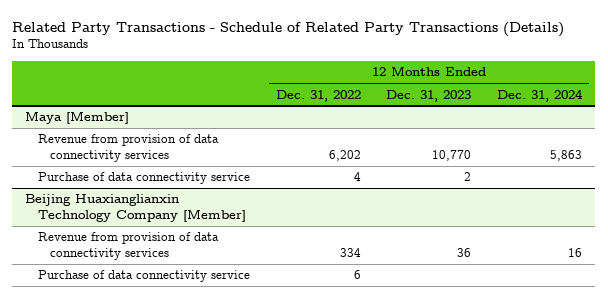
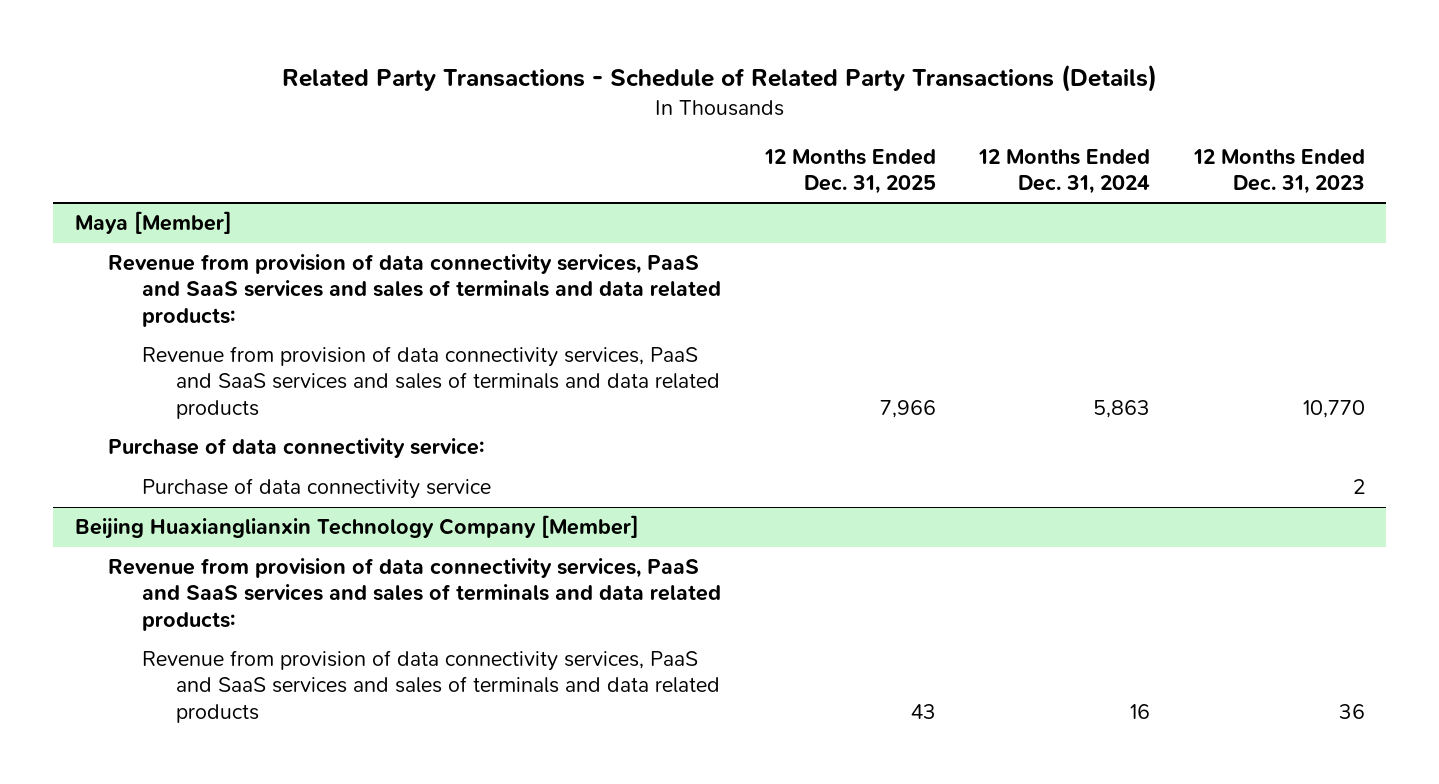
[275,89,361,102] Dec. 31, 2022 -> none
none -> [763,148,936,194] 12 Months Ended Dec. 31, 2025
none -> [108,254,722,327] Revenue from provision of data connectivity services, PaaS and SaaS services and sales of terminals and data related products:
[37,134,219,163] Revenue from provision of data connectivity services -> [142,346,720,419] Revenue from provision of data connectivity services, PaaS and SaaS services and sales of terminals and data related products
none -> [108,438,485,459] Purchase of data connectivity service:
[37,270,250,283] Purchase of data connectivity service -> none
none -> [108,558,722,631] Revenue from provision of data connectivity services, PaaS and SaaS services and sales of terminals and data related products:
[37,232,219,261] Revenue from provision of data connectivity services -> [142,650,720,723] Revenue from provision of data connectivity services, PaaS and SaaS services and sales of terminals and data related products

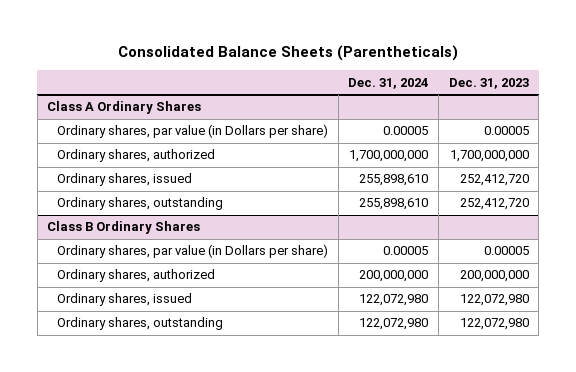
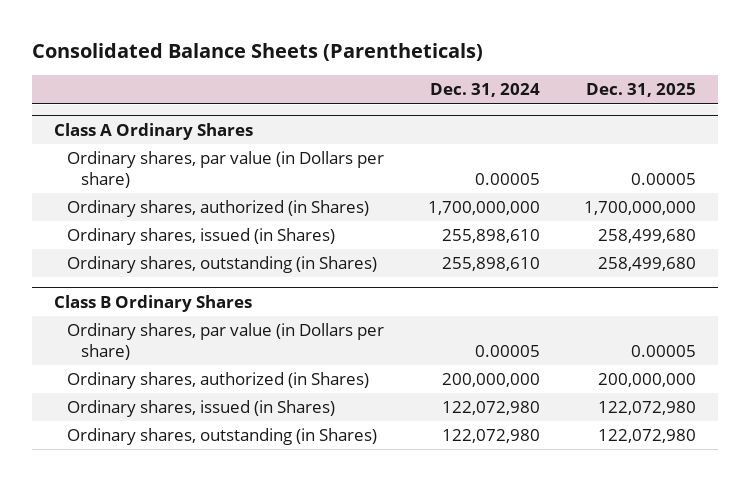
[448,77,529,89] Dec. 31, 2023 -> none
none -> [586,83,697,98] Dec. 31, 2025
[57,149,216,163] Ordinary shares, authorized -> [67,200,370,218] Ordinary shares, authorized (in Shares)
[57,173,193,187] Ordinary shares, issued -> [67,228,336,246] Ordinary shares, issued (in Shares)
[57,197,224,211] Ordinary shares, outstanding -> [67,256,378,274] Ordinary shares, outstanding (in Shares)
[57,269,216,283] Ordinary shares, authorized -> [67,372,370,390] Ordinary shares, authorized (in Shares)
[57,293,193,307] Ordinary shares, issued -> [67,400,336,418] Ordinary shares, issued (in Shares)
[57,317,224,331] Ordinary shares, outstanding -> [67,428,378,446] Ordinary shares, outstanding (in Shares)

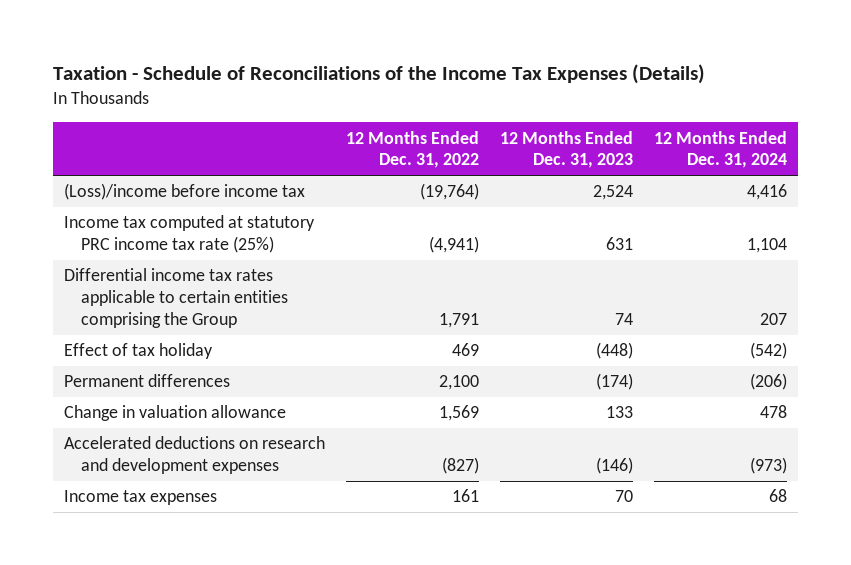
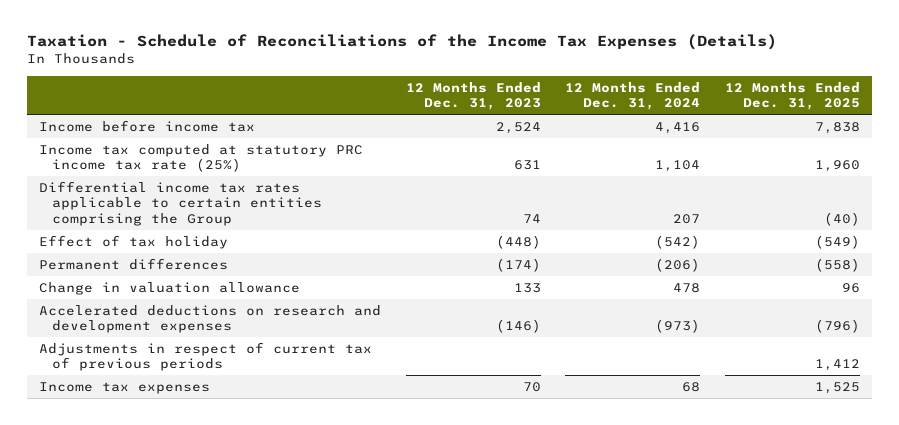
[345,130,479,169] 12 Months Ended Dec. 31, 2022 -> none
none -> [724,81,860,111] 12 Months Ended Dec. 31, 2025
[63,183,305,201] (Loss)/income before income tax -> [39,119,256,132] Income before income tax
none -> [39,341,373,372] Adjustments in respect of current tax of previous periods

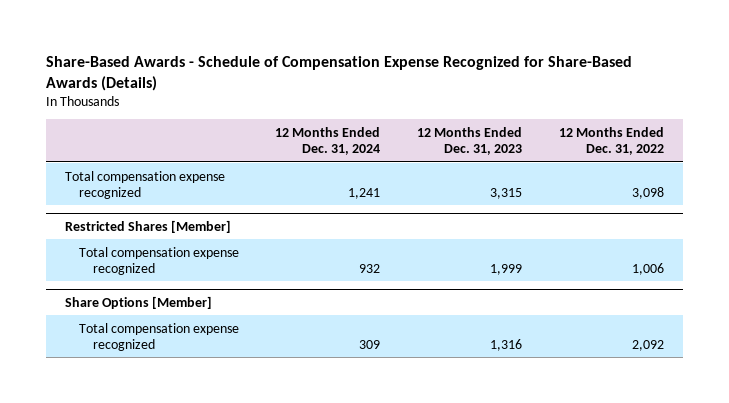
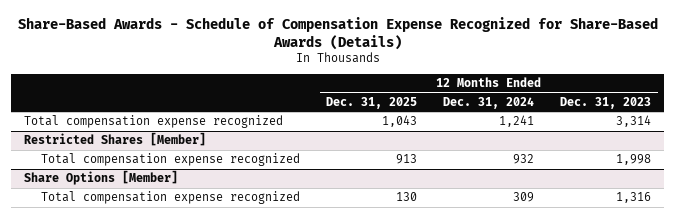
[559,127,665,156] 12 Months Ended Dec. 31, 2022 -> none
none -> [326,96,418,109] Dec. 31, 2025
[490,187,523,199] 3,315 -> [616,115,652,128] 3,314
[490,263,523,275] 1,999 -> [616,154,652,166] 1,998

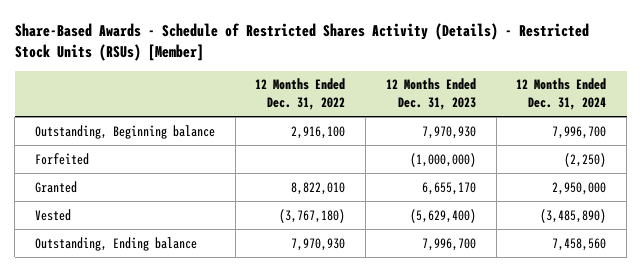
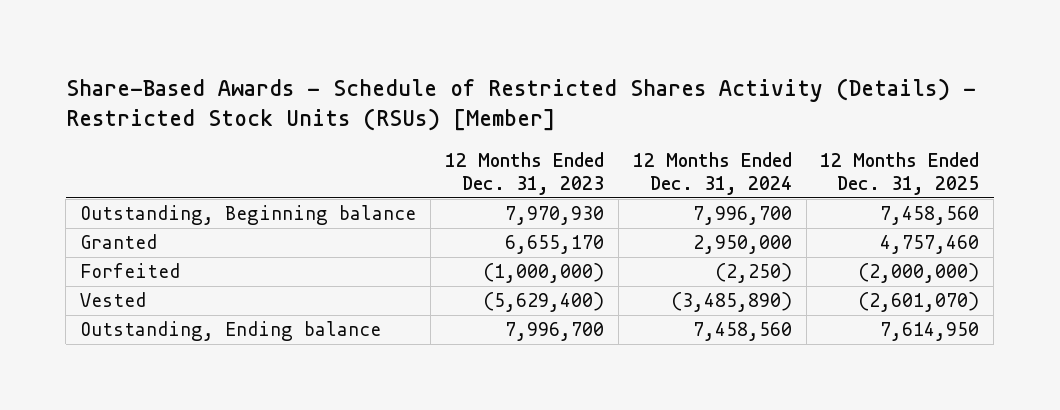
[255,78,346,111] 12 Months Ended Dec. 31, 2022 -> none
none -> [820,152,980,195] 12 Months Ended Dec. 31, 2025
[34,152,89,165] Forfeited -> [80,263,181,279] Forfeited

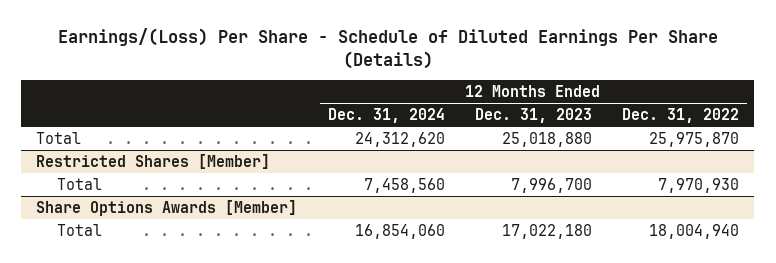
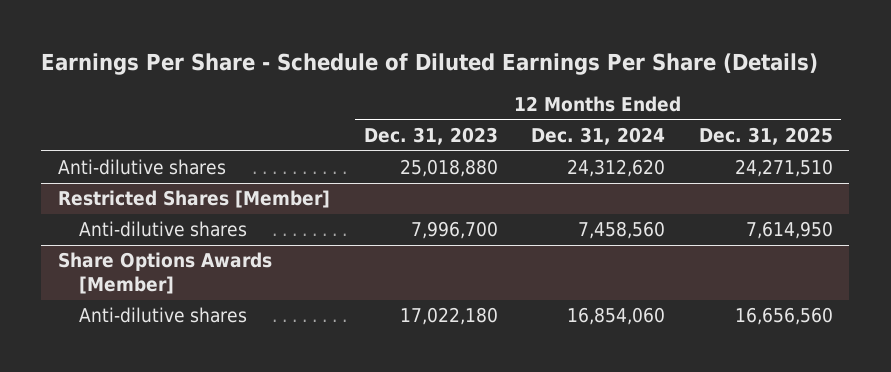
[57,28,718,69] Earnings/(Loss) Per Share - Schedule of Diluted Earnings Per Share (Details) -> [41,53,819,76] Earnings Per Share - Schedule of Diluted Earnings Per Share (Details)
[622,107,740,123] Dec. 31, 2022 -> none
none -> [698,127,833,146] Dec. 31, 2025
[36,131,82,144] Total -> [58,159,227,176] Anti-dilutive shares
[56,177,102,190] Total -> [78,221,247,238] Anti-dilutive shares
[56,223,102,236] Total -> [78,307,247,324] Anti-dilutive shares

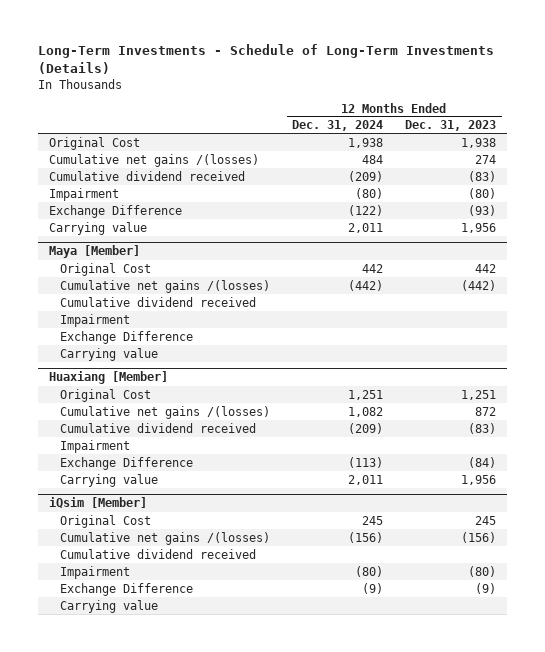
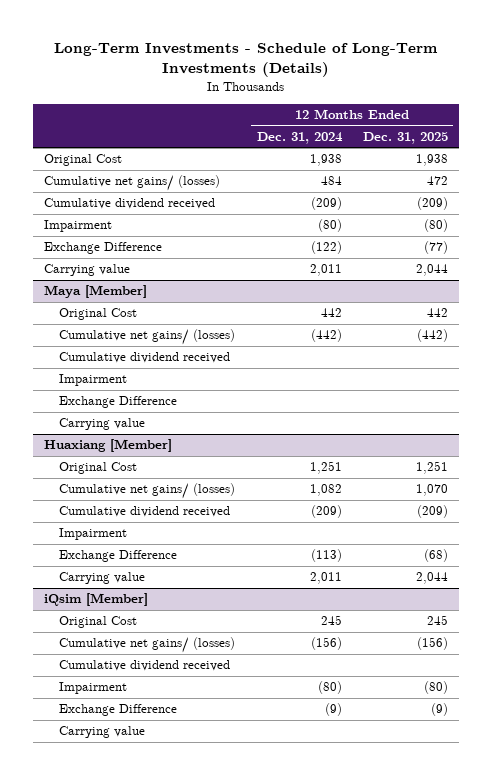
[405,120,497,132] Dec. 31, 2023 -> none
none -> [363,131,449,144] Dec. 31, 2025
[48,153,259,167] Cumulative net gains /(losses) -> [43,175,220,192] Cumulative net gains/ (losses)
[60,279,271,293] Cumulative net gains /(losses) -> [59,329,236,346] Cumulative net gains/ (losses)
[60,405,271,419] Cumulative net gains /(losses) -> [59,483,236,500] Cumulative net gains/ (losses)
[60,531,271,545] Cumulative net gains /(losses) -> [59,637,236,654] Cumulative net gains/ (losses)

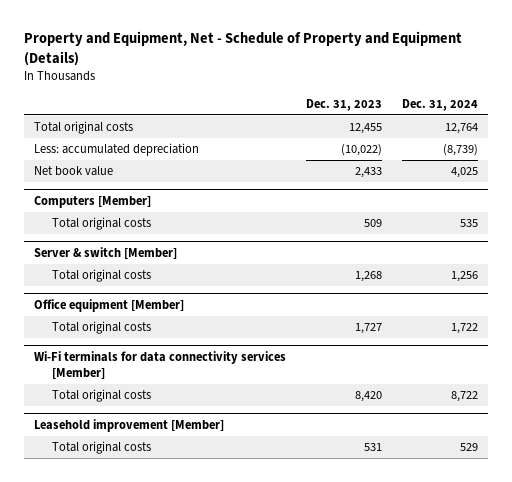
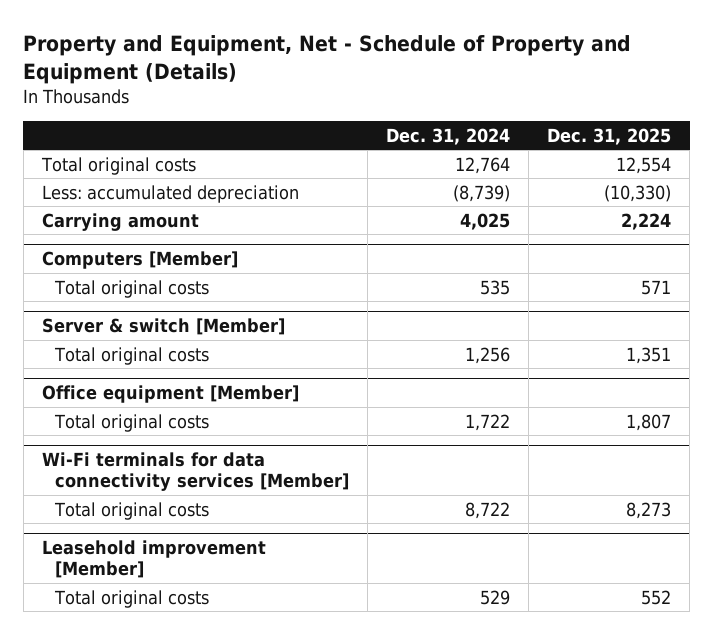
[305,98,382,111] Dec. 31, 2023 -> none
none -> [547,127,672,145] Dec. 31, 2025
[33,166,113,177] Net book value -> [41,212,199,231] Carrying amount

